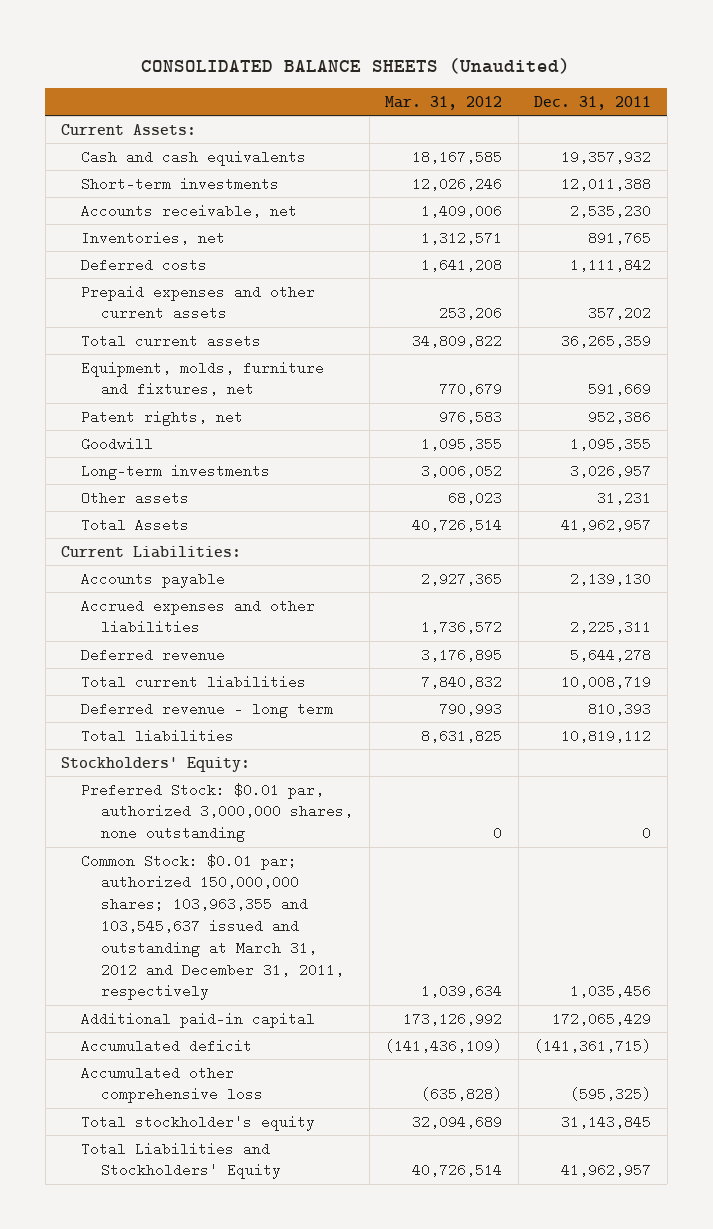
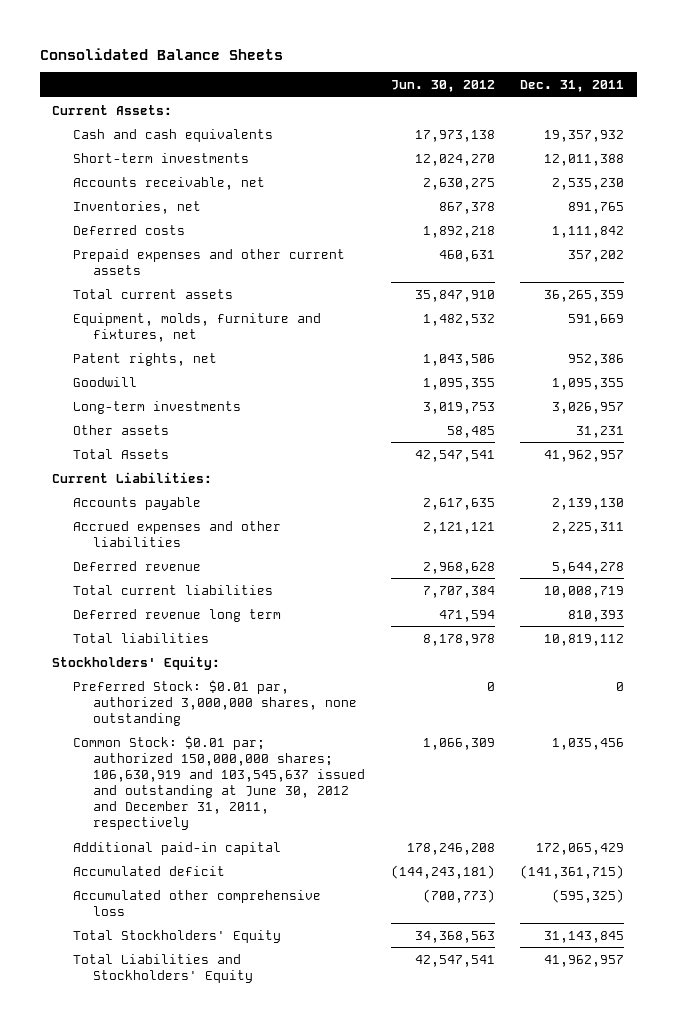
[141,57,571,74] CONSOLIDATED BALANCE SHEETS (Unaudited) -> [39,47,283,60] Consolidated Balance Sheets
[385,96,503,111] Mar. 31, 2012 -> none
none -> [390,79,495,92] Jun. 30, 2012
[81,701,334,718] Deferred revenue - long term -> [72,608,281,622] Deferred revenue long term
[81,853,345,1001] Common Stock: $0.01 par; authorized 150,000,000 shares; 103,963,355 and 103,545,637 issued and outstanding at March 31, 2012 and December 31, 2011, respectively -> [72,735,366,831] Common Stock: $0.01 par; authorized 150,000,000 shares; 106,630,919 and 103,545,637 issued and outstanding at June 30, 2012 and December 31, 2011, respectively
[81,1114,316,1131] Total stockholder's equity -> [72,929,281,943] Total Stockholders' Equity

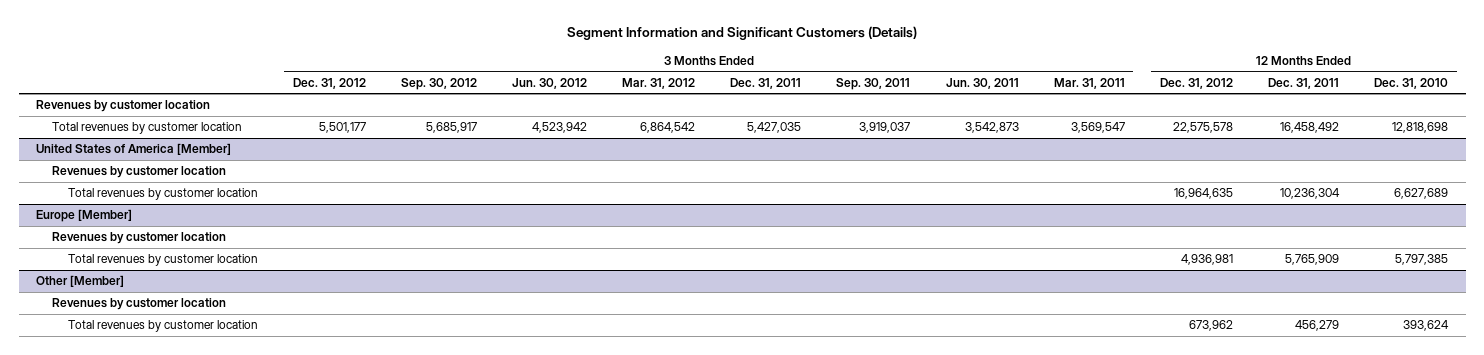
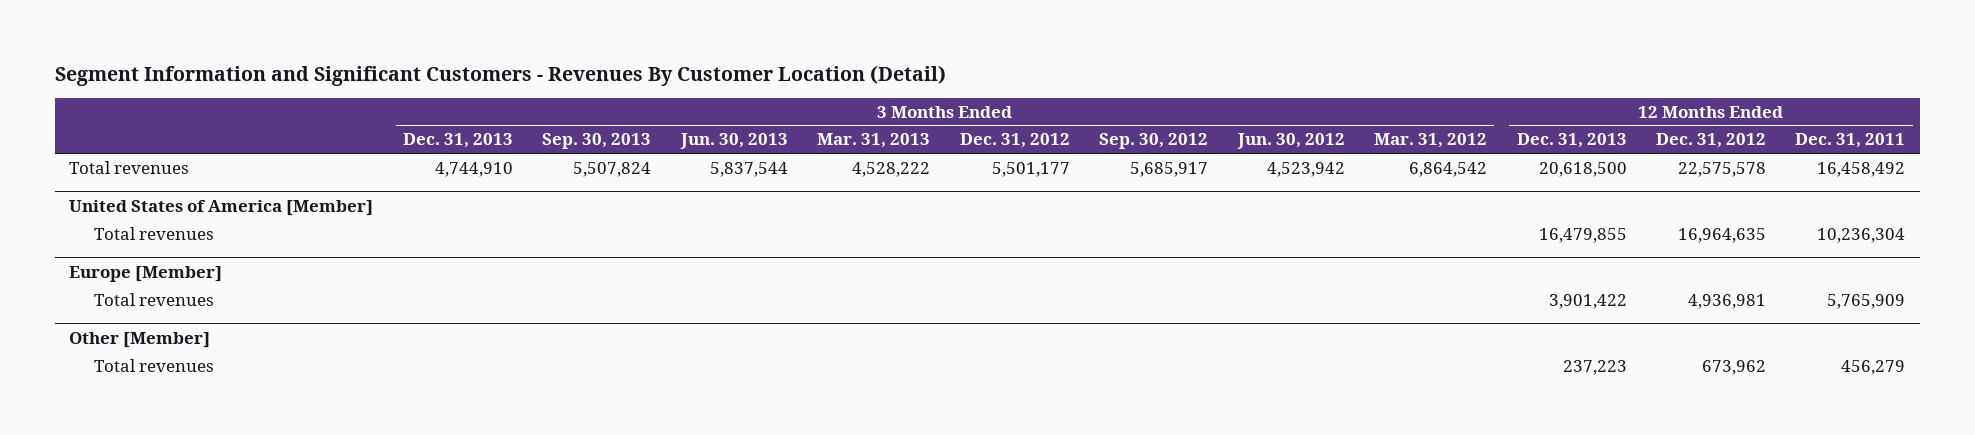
[567,26,918,41] Segment Information and Significant Customers (Details) -> [54,64,946,86] Segment Information and Significant Customers - Revenues By Customer Location (Detail)
[730,77,802,89] Dec. 31, 2011 -> none
[836,77,911,90] Sep. 30, 2011 -> none
[945,77,1019,89] Jun. 30, 2011 -> none
[1053,77,1125,89] Mar. 31, 2011 -> none
[1373,77,1448,89] Dec. 31, 2010 -> none
none -> [402,133,513,149] Dec. 31, 2013
none -> [542,133,652,150] Sep. 30, 2013
none -> [679,133,788,150] Jun. 30, 2013
none -> [817,133,931,149] Mar. 31, 2013
none -> [1516,133,1627,149] Dec. 31, 2013
[36,100,211,113] Revenues by customer location -> none
[52,122,243,135] Total revenues by customer location -> [69,160,190,174] Total revenues
[52,166,227,179] Revenues by customer location -> none
[67,188,258,201] Total revenues by customer location -> [93,226,214,240] Total revenues
[52,232,227,245] Revenues by customer location -> none
[67,254,258,267] Total revenues by customer location -> [93,292,214,306] Total revenues
[52,298,227,311] Revenues by customer location -> none
[67,320,258,333] Total revenues by customer location -> [93,358,214,372] Total revenues

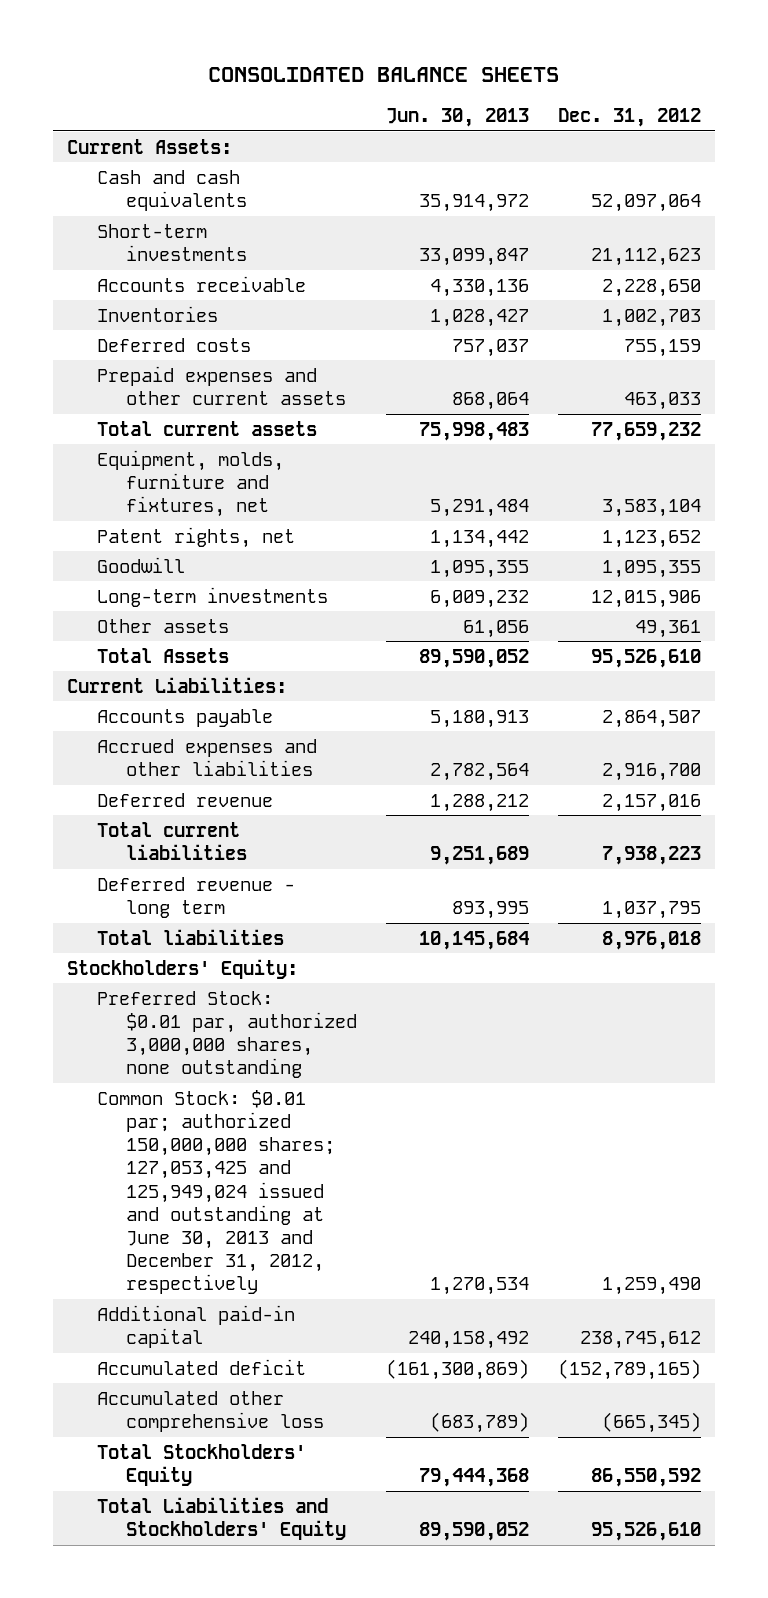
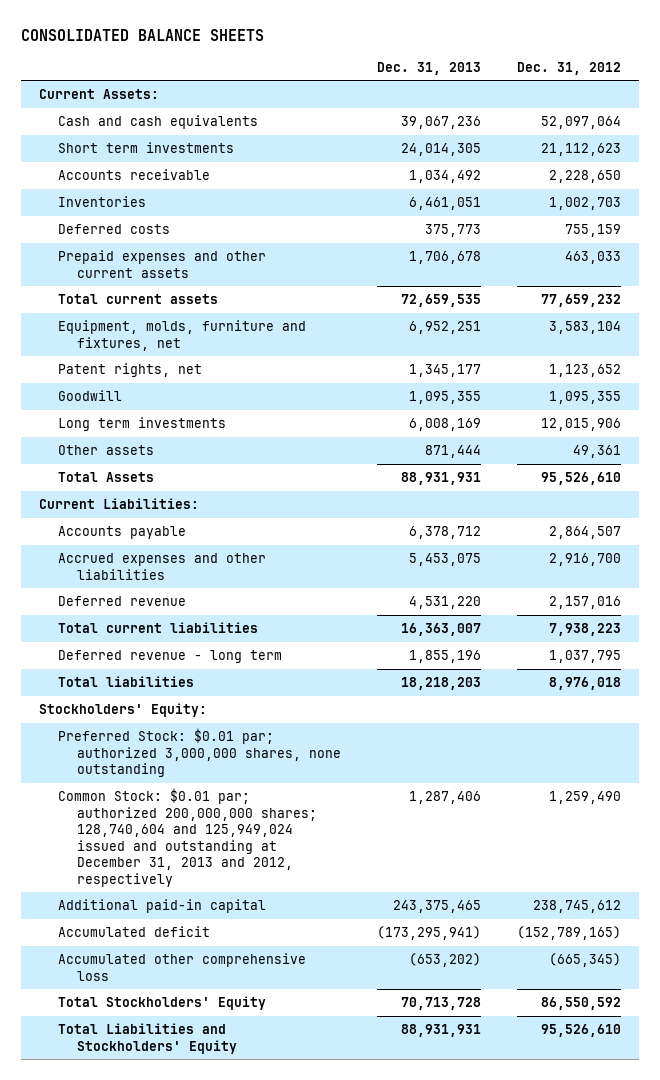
[385,108,529,128] Jun. 30, 2013 -> none
none -> [376,61,481,75] Dec. 31, 2013
[96,223,247,261] Short-term investments -> [57,142,234,154] Short term investments
[96,586,328,607] Long-term investments -> [57,417,226,432] Long term investments
[96,990,357,1079] Preferred Stock: $0.01 par, authorized 3,000,000 shares, none outstanding -> [57,728,341,778] Preferred Stock: $0.01 par; authorized 3,000,000 shares, none outstanding
[96,1089,335,1295] Common Stock: $0.01 par; authorized 150,000,000 shares; 127,053,425 and 125,949,024 issued and outstanding at June 30, 2013 and December 31, 2012, respectively -> [57,788,317,887] Common Stock: $0.01 par; authorized 200,000,000 shares; 128,740,604 and 125,949,024 issued and outstanding at December 31, 2013 and 2012, respectively

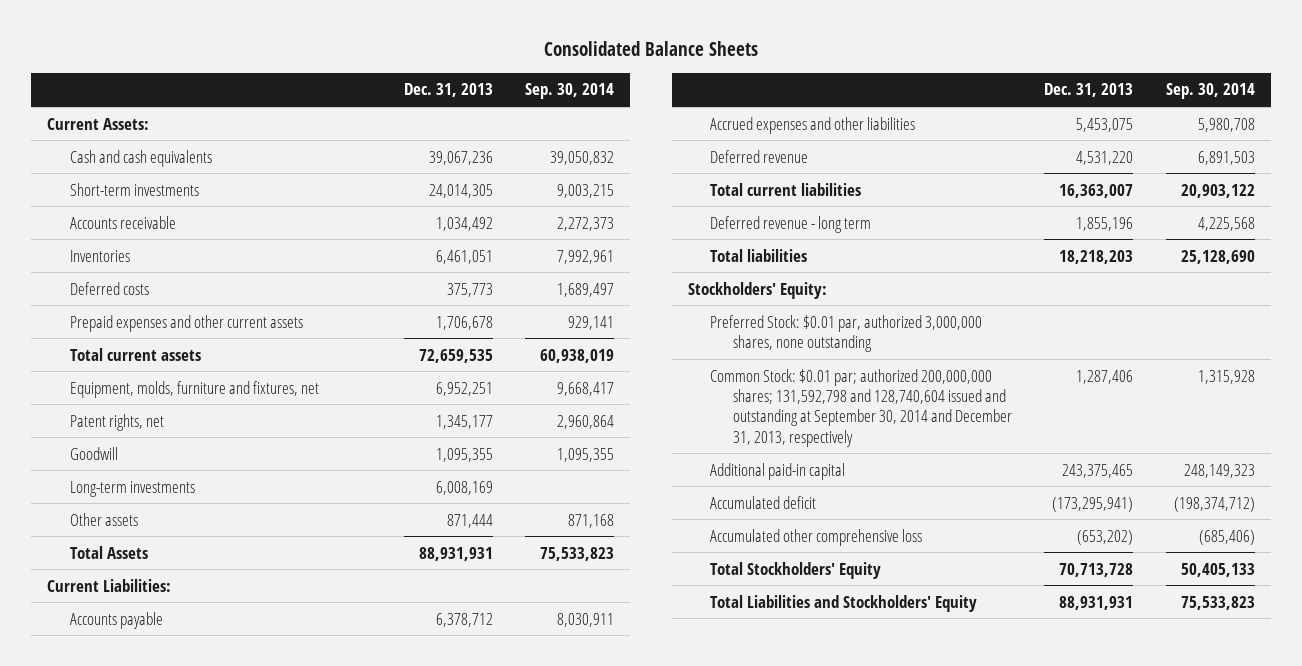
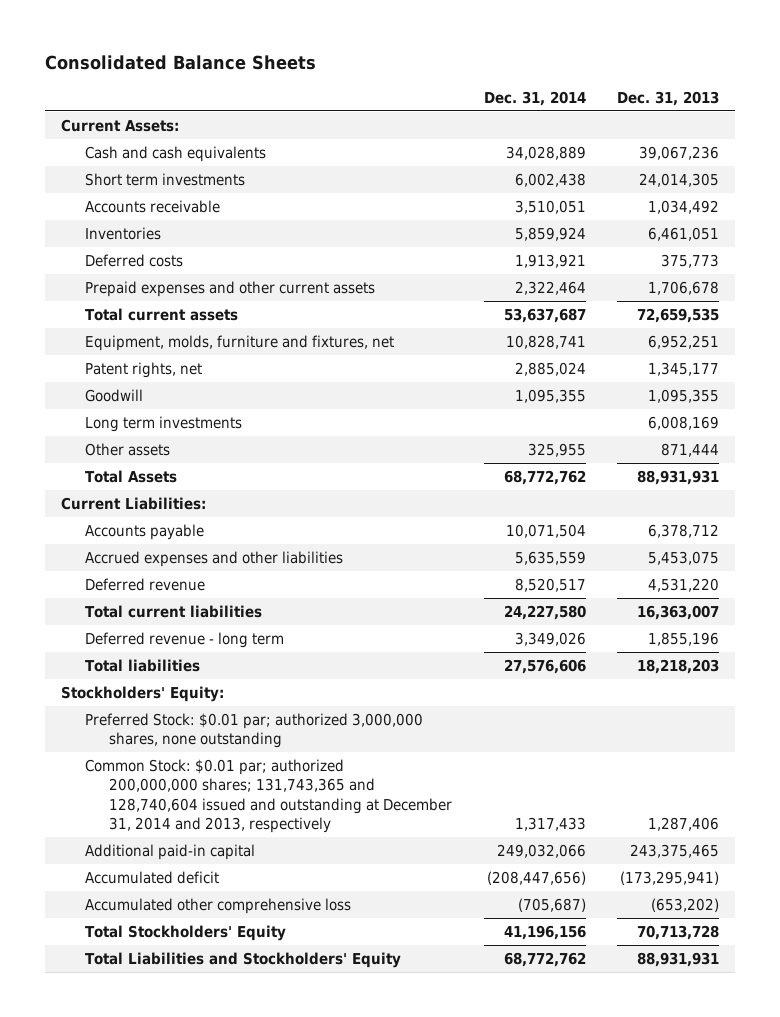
[525,83,615,100] Sep. 30, 2014 -> none
none -> [483,90,586,106] Dec. 31, 2014
[69,182,199,196] Short-term investments -> [85,172,246,186] Short term investments
[69,480,195,497] Long-term investments -> [85,415,243,432] Long term investments
[710,314,983,352] Preferred Stock: $0.01 par, authorized 3,000,000 shares, none outstanding -> [85,712,424,749] Preferred Stock: $0.01 par; authorized 3,000,000 shares, none outstanding
[710,368,1013,447] Common Stock: $0.01 par; authorized 200,000,000 shares; 131,592,798 and 128,740,604 issued and outstanding at September 30, 2014 and December 31, 2013, respectively -> [85,758,453,834] Common Stock: $0.01 par; authorized 200,000,000 shares; 131,743,365 and 128,740,604 issued and outstanding at December 31, 2014 and 2013, respectively

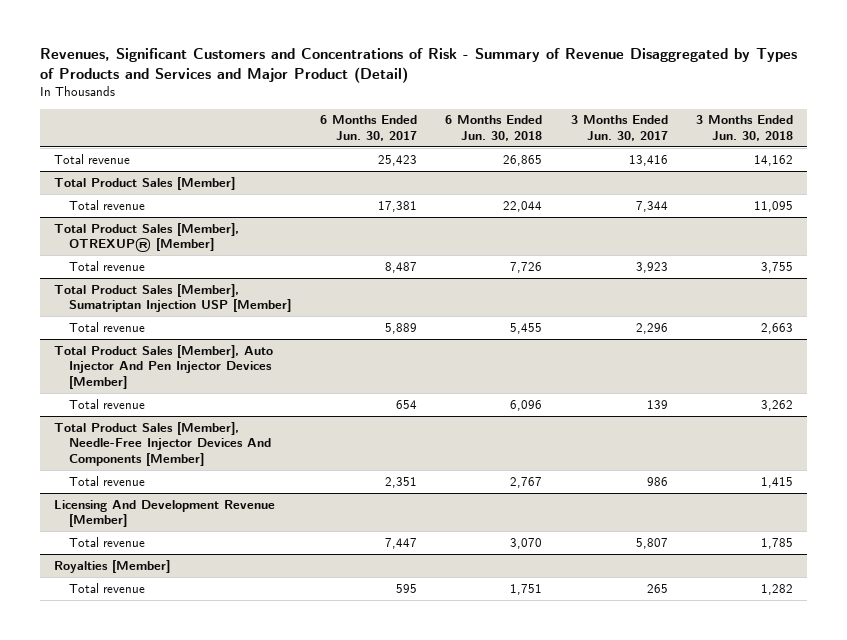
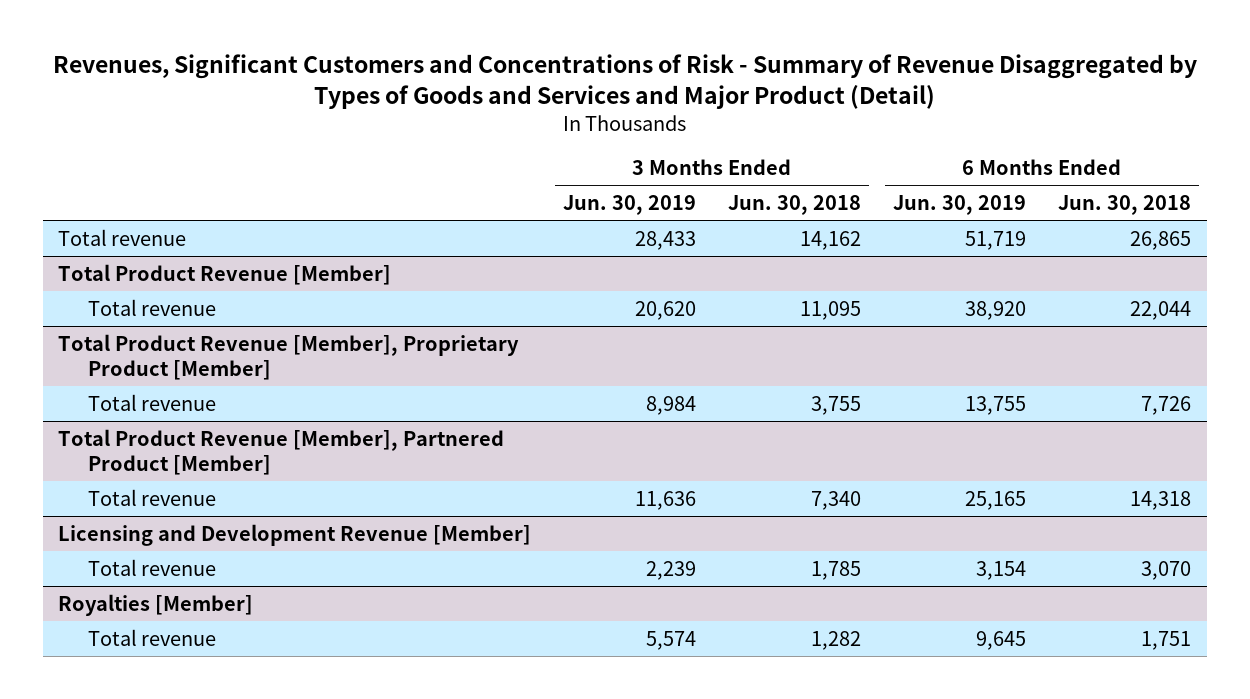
[39,48,797,84] Revenues, Significant Customers and Concentrations of Risk - Summary of Revenue Disaggregated by Types of Products and Services and Major Product (Detail) -> [52,54,1197,110] Revenues, Significant Customers and Concentrations of Risk - Summary of Revenue Disaggregated by Types of Goods and Services and Major Product (Detail)
[319,115,417,141] 6 Months Ended Jun. 30, 2017 -> none
[570,115,668,141] 3 Months Ended Jun. 30, 2017 -> none
none -> [563,195,697,216] Jun. 30, 2019
none -> [893,195,1027,216] Jun. 30, 2019
[54,176,236,190] Total Product Sales [Member] -> [58,263,392,285] Total Product Revenue [Member]
[54,222,240,253] Total Product Sales [Member], OTREXUP® [Member] -> none
none -> [58,333,520,380] Total Product Revenue [Member], Proprietary Product [Member]
[54,283,292,313] Total Product Sales [Member], Sumatriptan Injection USP [Member] -> none
[54,344,274,389] Total Product Sales [Member], Auto Injector And Pen Injector Devices [Member] -> none
[69,398,146,409] Total revenue -> none
[54,421,272,466] Total Product Sales [Member], Needle-Free Injector Devices And Components [Member] -> none
[69,475,146,486] Total revenue -> none
none -> [58,428,505,475] Total Product Revenue [Member], Partnered Product [Member]
[510,322,543,334] 5,455 -> [1130,490,1192,510] 14,318
[761,322,794,334] 2,663 -> [811,490,862,510] 7,340
[54,499,276,528] Licensing And Development Revenue [Member] -> [58,523,532,546] Licensing and Development Revenue [Member]

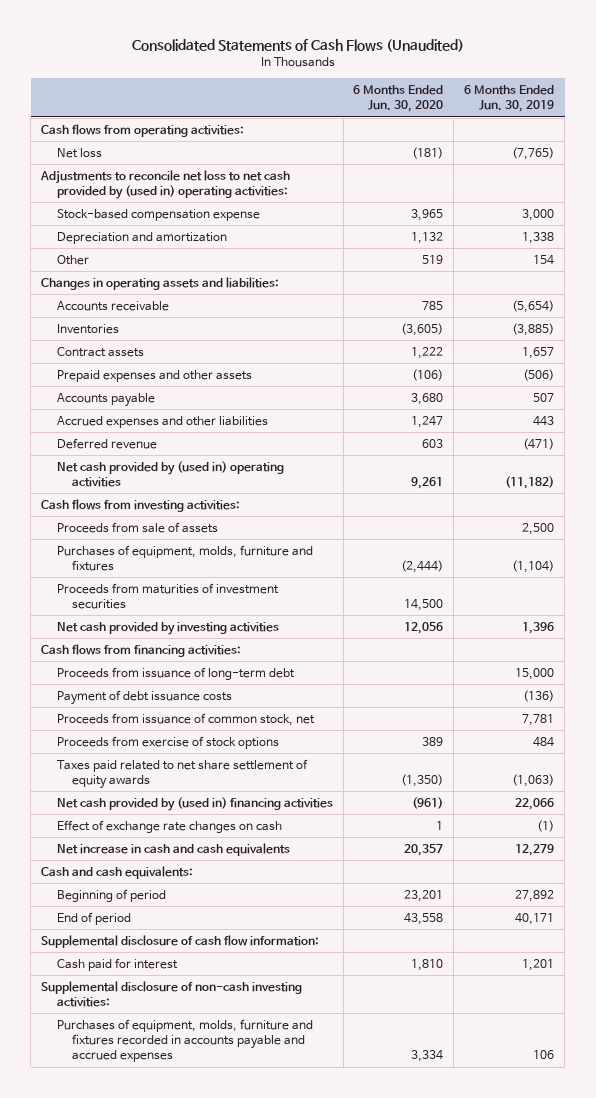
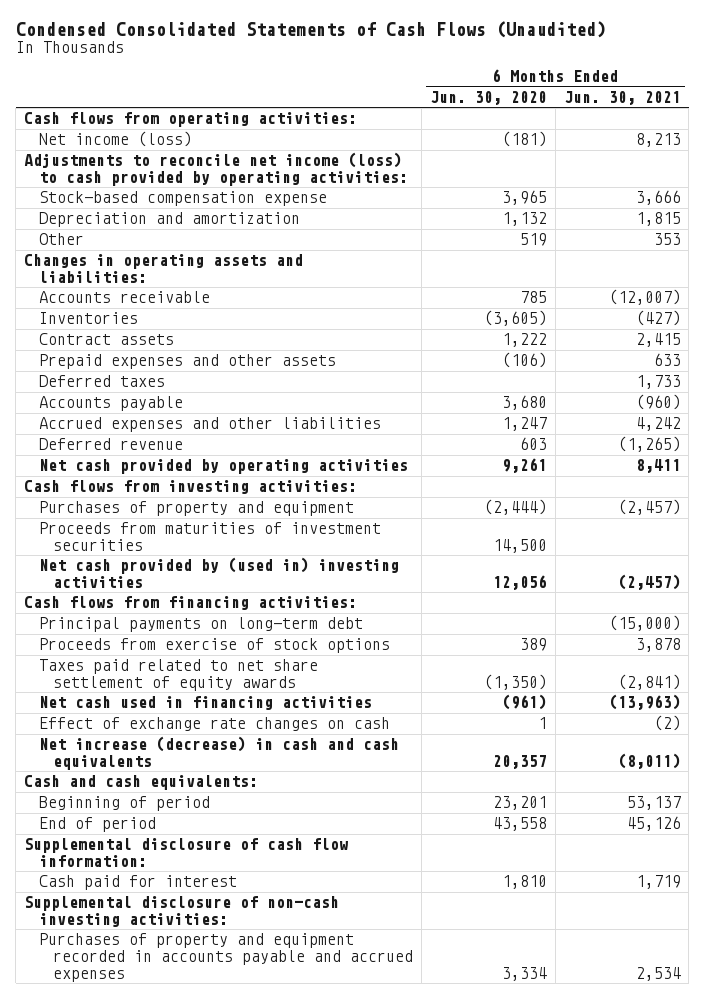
[131,38,464,52] Consolidated Statements of Cash Flows (Unaudited) -> [15,20,606,38] Condensed Consolidated Statements of Cash Flows (Unaudited)
[464,85,555,113] 6 Months Ended Jun. 30, 2019 -> none
none -> [563,91,681,106] Jun. 30, 2021
[56,147,102,158] Net loss -> [38,131,192,148] Net income (loss)
[40,169,291,200] Adjustments to reconcile net loss to net cash provided by (used in) operating activities: -> [24,152,408,186] Adjustments to reconcile net income (loss) to cash provided by operating activities:
none -> [38,375,165,388] Deferred taxes
[56,460,284,488] Net cash provided by (used in) operating activities -> [38,459,408,475] Net cash provided by operating activities
[56,521,218,533] Proceeds from sale of assets -> none
[56,544,313,572] Purchases of equipment, molds, furniture and fixtures -> [38,501,354,517] Purchases of property and equipment
[56,621,279,635] Net cash provided by investing activities -> [38,557,399,588] Net cash provided by (used in) investing activities
[56,666,295,680] Proceeds from issuance of long-term debt -> none
[56,689,232,705] Payment of debt issuance costs -> none
[56,712,315,726] Proceeds from issuance of common stock, net -> none
none -> [38,617,363,633] Principal payments on long-term debt
[56,796,333,811] Net cash provided by (used in) financing activities -> [38,696,372,711] Net cash used in financing activities
[56,842,290,856] Net increase in cash and cash equivalents -> [38,736,399,770] Net increase (decrease) in cash and cash equivalents
[56,1018,313,1063] Purchases of equipment, molds, furniture and fixtures recorded in accounts payable and accrued expenses -> [38,933,413,982] Purchases of property and equipment recorded in accounts payable and accrued expenses

